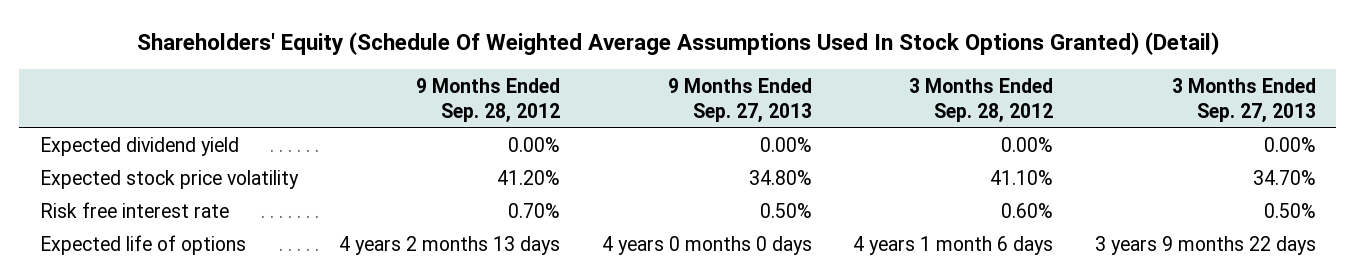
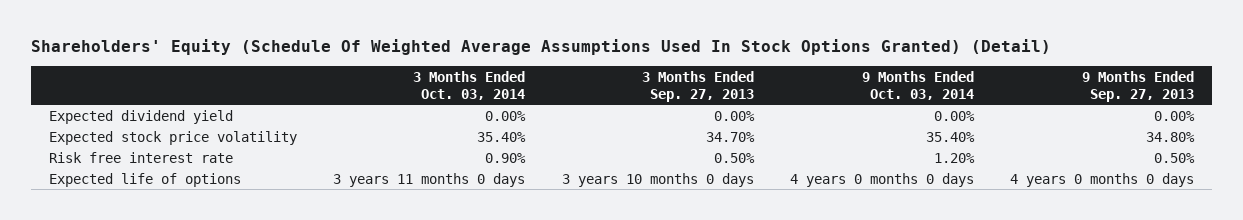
[416,77,561,123] 9 Months Ended Sep. 28, 2012 -> none
[909,77,1054,123] 3 Months Ended Sep. 28, 2012 -> none
none -> [413,70,526,100] 3 Months Ended Oct. 03, 2014
none -> [861,70,974,100] 9 Months Ended Oct. 03, 2014
[1094,235,1316,255] 3 years 9 months 22 days -> [561,172,754,187] 3 years 10 months 0 days

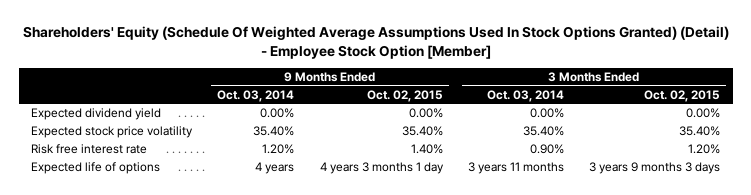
[30,39,1051,56] Shareholders' Equity (Schedule Of Weighted Average Assumptions Used In Stock Options Granted) (Detail) -> [22,26,729,59] Shareholders' Equity (Schedule Of Weighted Average Assumptions Used In Stock Options Granted) (Detail) - Employee Stock Option [Member]
[641,70,754,102] 3 Months Ended Sep. 27, 2013 -> none
[1082,70,1195,102] 9 Months Ended Sep. 27, 2013 -> none
none -> [366,89,443,102] Oct. 02, 2015
none -> [644,89,721,102] Oct. 02, 2015
[333,172,526,187] 3 years 11 months 0 days -> [467,162,564,175] 3 years 11 months
[789,172,974,187] 4 years 0 months 0 days -> [255,162,295,175] 4 years

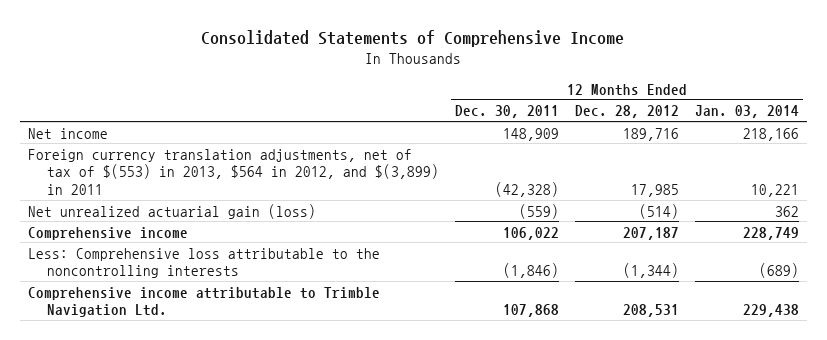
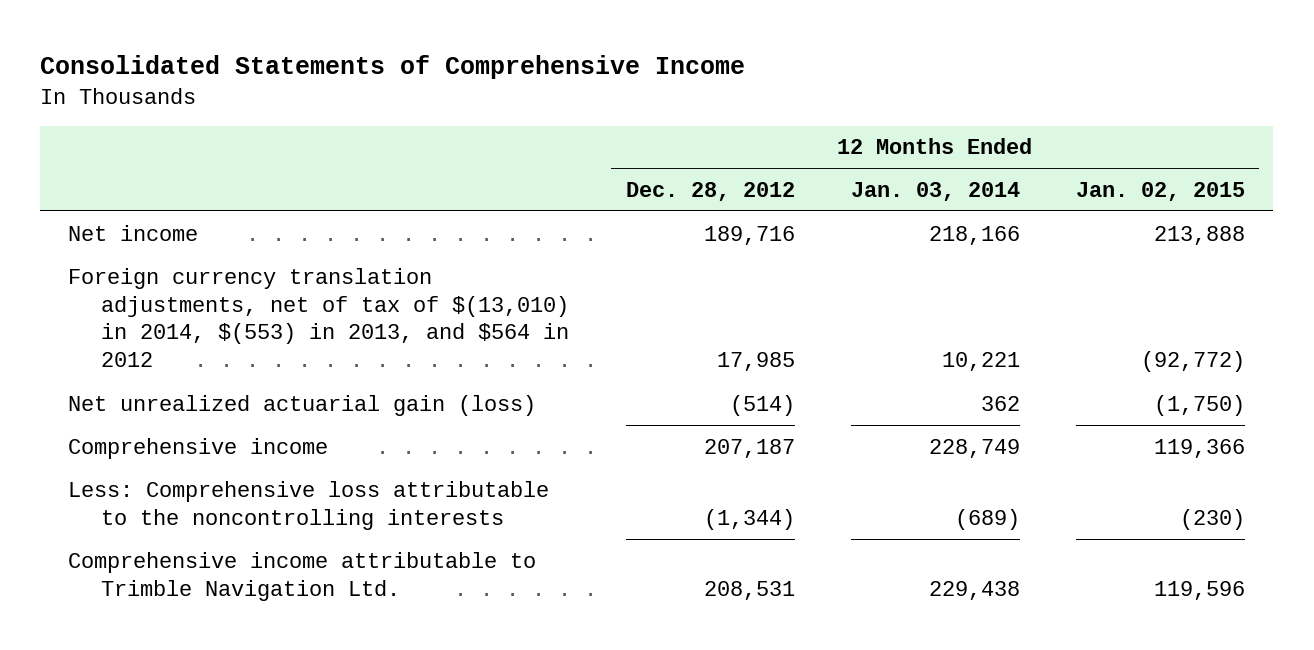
[455,105,560,119] Dec. 30, 2011 -> none
none -> [1076,181,1246,201] Jan. 02, 2015
[27,148,440,195] Foreign currency translation adjustments, net of tax of $(553) in 2013, $564 in 2012, and $(3,899) in 2011 -> [68,267,570,368] Foreign currency translation adjustments, net of tax of $(13,010) in 2014, $(553) in 2013, and $564 in 2012

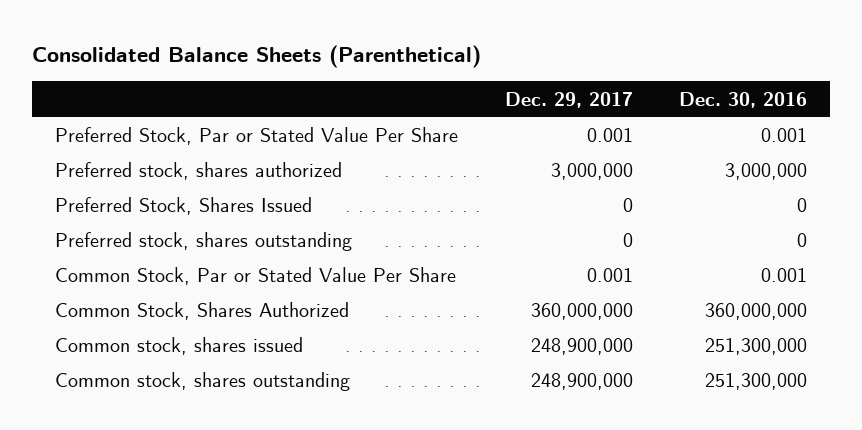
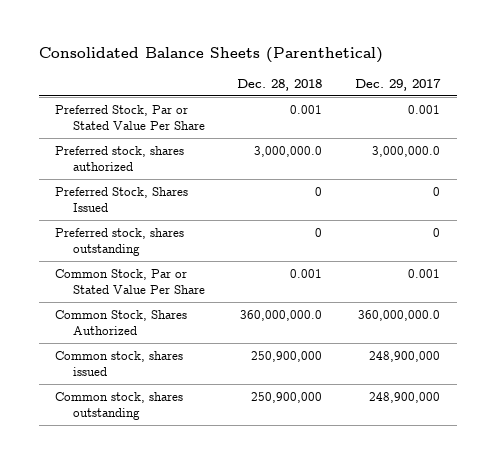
[678,91,807,108] Dec. 30, 2016 -> none
none -> [237,78,323,91] Dec. 28, 2018
[550,163,633,181] 3,000,000 -> [372,145,441,157] 3,000,000.0
[530,303,633,321] 360,000,000 -> [358,309,441,321] 360,000,000.0

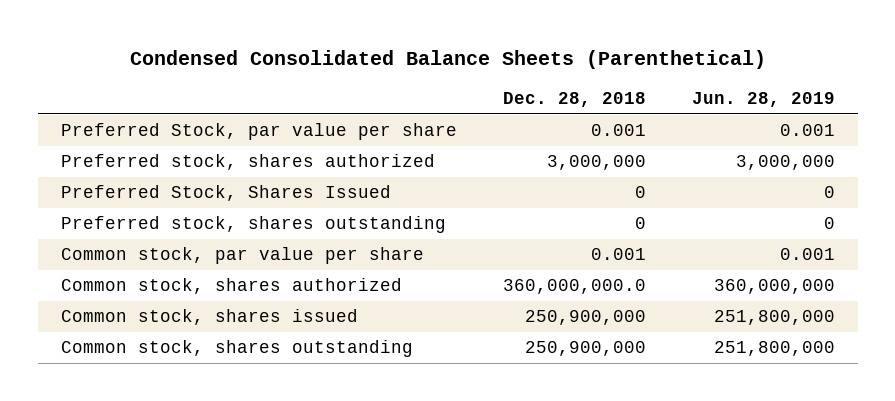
[38,47,383,64] Consolidated Balance Sheets (Parenthetical) -> [129,49,766,69] Condensed Consolidated Balance Sheets (Parenthetical)
[355,78,442,91] Dec. 29, 2017 -> none
none -> [691,91,835,107] Jun. 28, 2019
[55,104,205,130] Preferred Stock, Par or Stated Value Per Share -> [60,123,457,141] Preferred Stock, par value per share
[254,145,323,157] 3,000,000.0 -> [546,155,646,171] 3,000,000
[55,268,205,294] Common Stock, Par or Stated Value Per Share -> [60,247,424,265] Common stock, par value per share
[55,309,188,335] Common Stock, Shares Authorized -> [60,278,402,295] Common stock, shares authorized

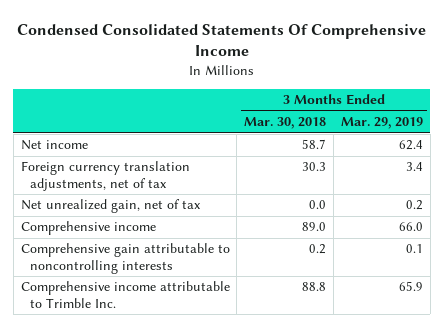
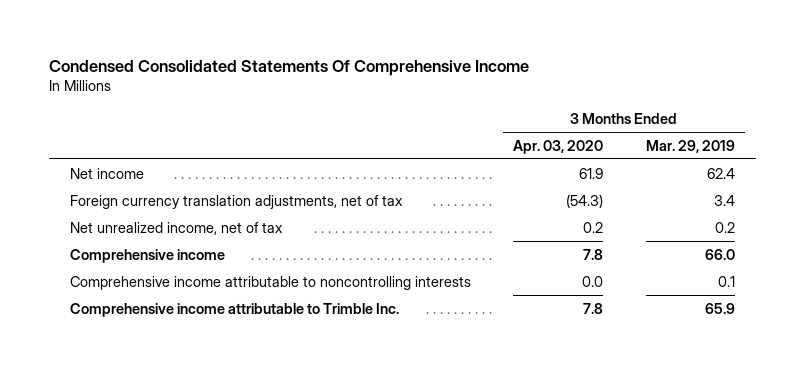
[244,117,327,130] Mar. 30, 2018 -> none
none -> [513,139,604,154] Apr. 03, 2020
[20,199,201,214] Net unrealized gain, net of tax -> [70,221,284,235] Net unrealized income, net of tax
[20,243,230,274] Comprehensive gain attributable to noncontrolling interests -> [70,275,472,290] Comprehensive income attributable to noncontrolling interests

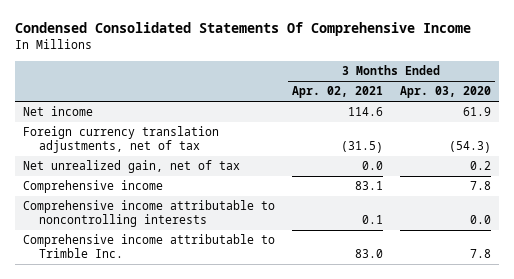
[645,139,735,153] Mar. 29, 2019 -> none
none -> [292,86,384,99] Apr. 02, 2021
[70,221,284,235] Net unrealized income, net of tax -> [23,160,241,174] Net unrealized gain, net of tax

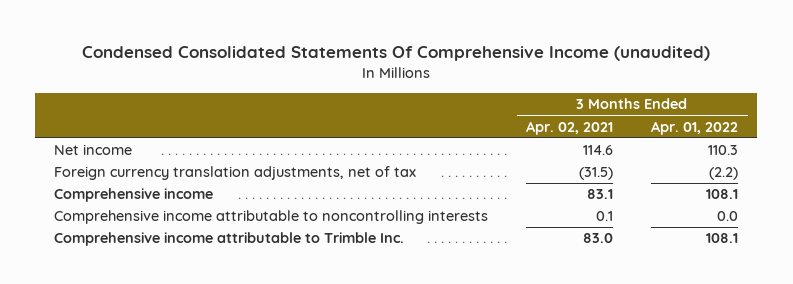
[15,22,472,37] Condensed Consolidated Statements Of Comprehensive Income -> [82,46,711,62] Condensed Consolidated Statements Of Comprehensive Income (unaudited)
[399,86,491,99] Apr. 03, 2020 -> none
none -> [651,120,739,135] Apr. 01, 2022
[23,160,241,174] Net unrealized gain, net of tax -> none

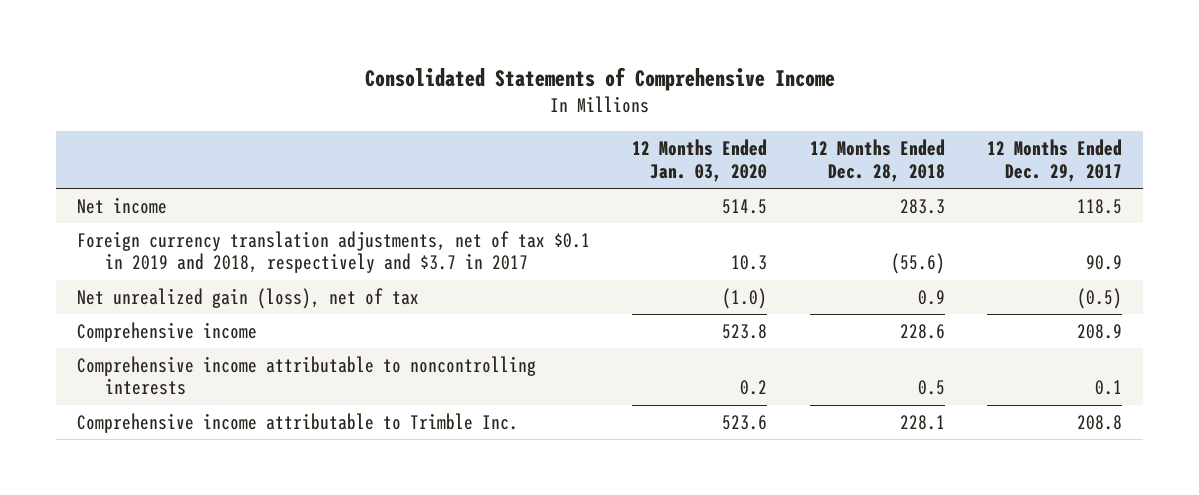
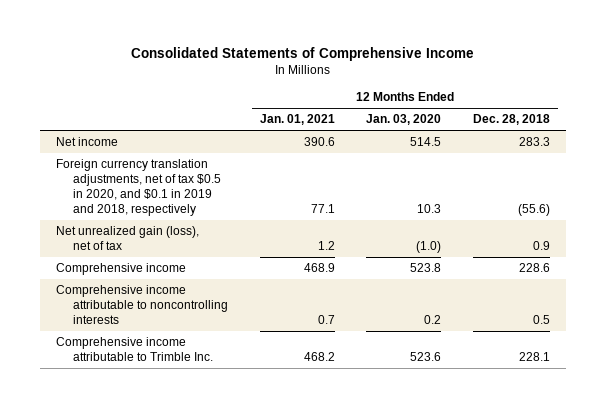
[987,139,1123,182] 12 Months Ended Dec. 29, 2017 -> none
none -> [259,114,335,126] Jan. 01, 2021
[76,230,590,274] Foreign currency translation adjustments, net of tax $0.1 in 2019 and 2018, respectively and $3.7 in 2017 -> [55,159,222,216] Foreign currency translation adjustments, net of tax $0.5 in 2020, and $0.1 in 2019 and 2018, respectively

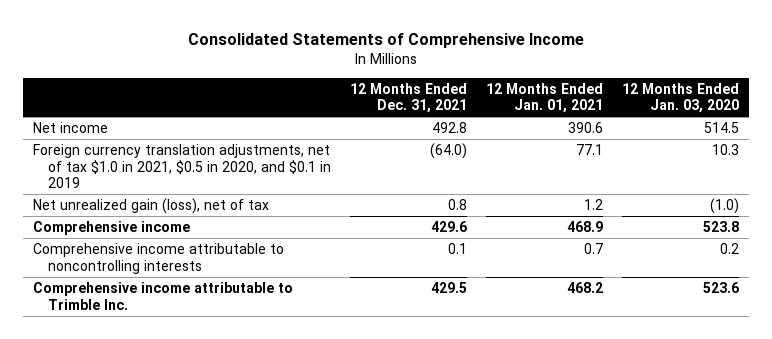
[472,114,550,126] Dec. 28, 2018 -> none
none -> [350,82,468,114] 12 Months Ended Dec. 31, 2021
[55,159,222,216] Foreign currency translation adjustments, net of tax $0.5 in 2020, and $0.1 in 2019 and 2018, respectively -> [32,143,331,189] Foreign currency translation adjustments, net of tax $1.0 in 2021, $0.5 in 2020, and $0.1 in 2019

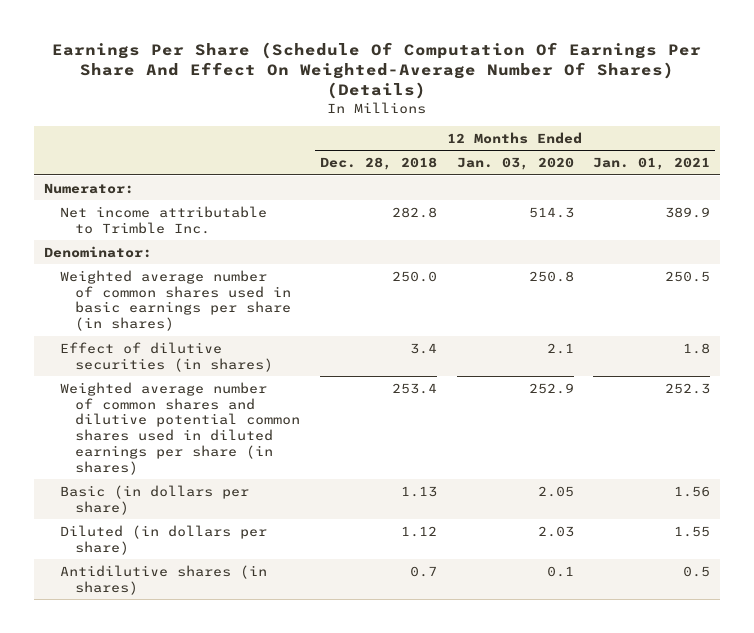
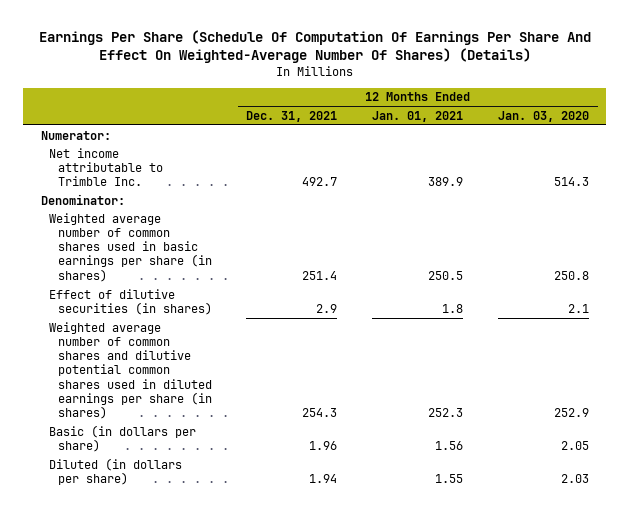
[320,157,438,171] Dec. 28, 2018 -> none
none -> [246,110,338,122] Dec. 31, 2021
[59,564,267,595] Antidilutive shares (in shares) -> none

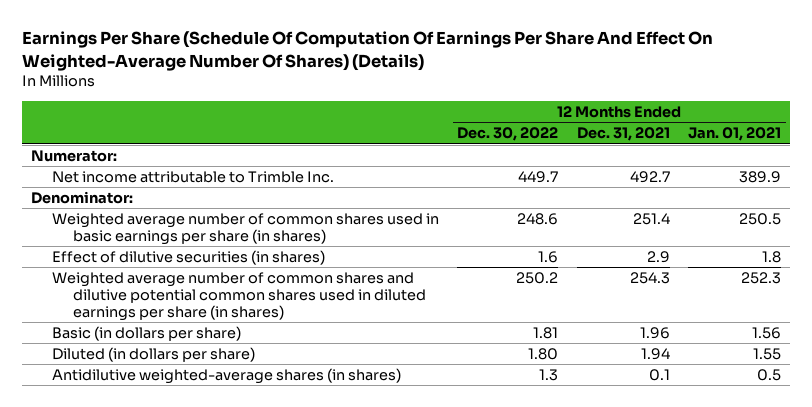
[498,110,590,122] Jan. 03, 2020 -> none
none -> [457,127,559,142] Dec. 30, 2022
none -> [51,368,401,385] Antidilutive weighted-average shares (in shares)

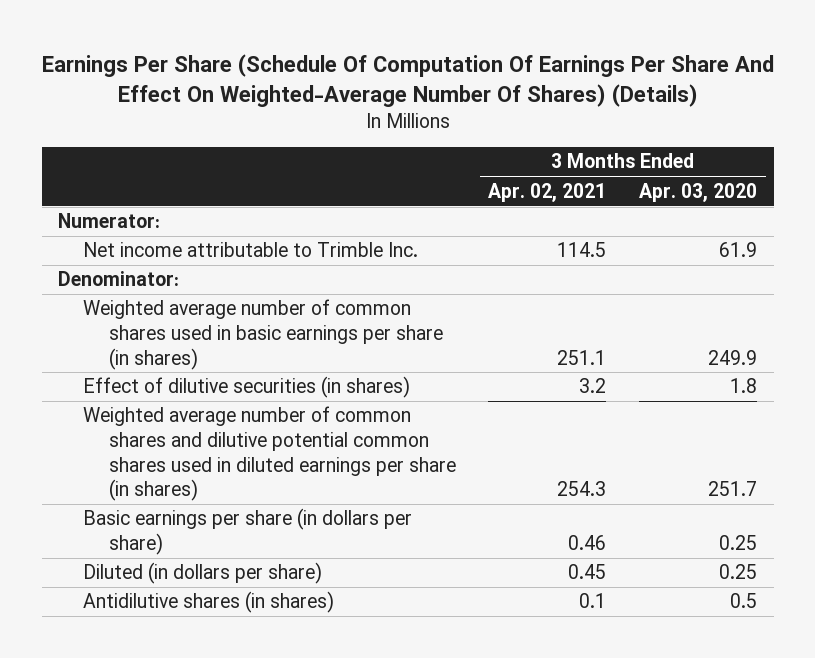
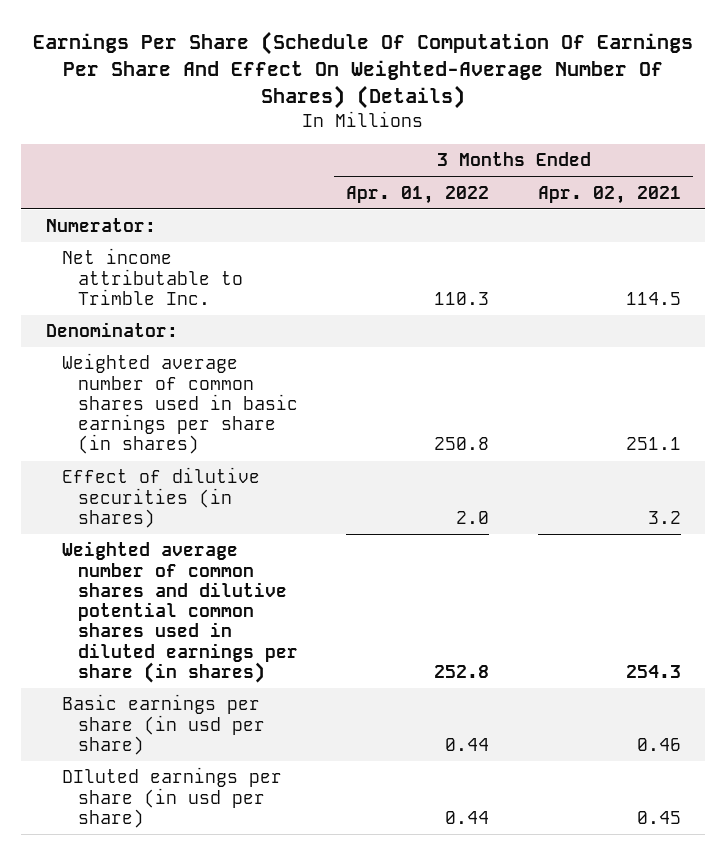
[639,182,758,202] Apr. 03, 2020 -> none
none -> [346,185,490,204] Apr. 01, 2022
[83,591,335,614] Antidilutive shares (in shares) -> none
[83,508,413,556] Basic earnings per share (in dollars per share) -> [61,694,265,755] Basic earnings per share (in usd per share)
[83,562,323,585] Diluted (in dollars per share) -> [61,767,282,828] DIluted earnings per share (in usd per share)

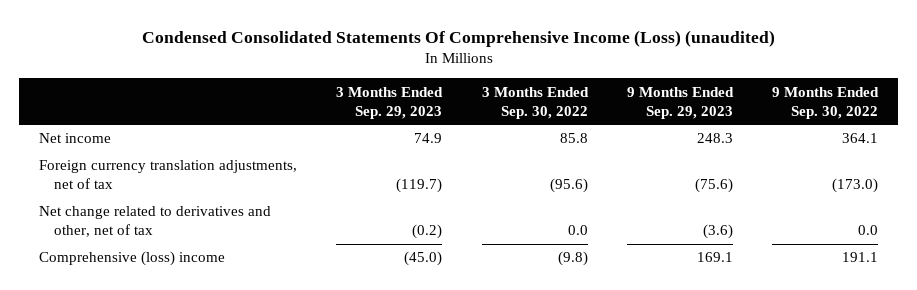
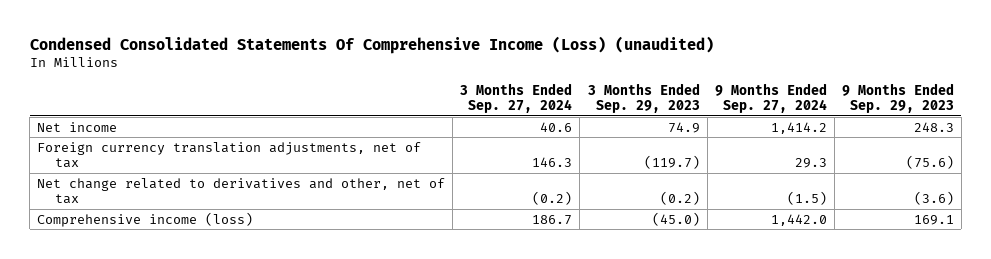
[481,86,589,119] 3 Months Ended Sep. 30, 2022 -> none
[772,86,880,119] 9 Months Ended Sep. 30, 2022 -> none
none -> [460,82,573,114] 3 Months Ended Sep. 27, 2024
none -> [714,82,827,114] 9 Months Ended Sep. 27, 2024
[39,251,226,267] Comprehensive (loss) income -> [37,211,254,227] Comprehensive income (loss)

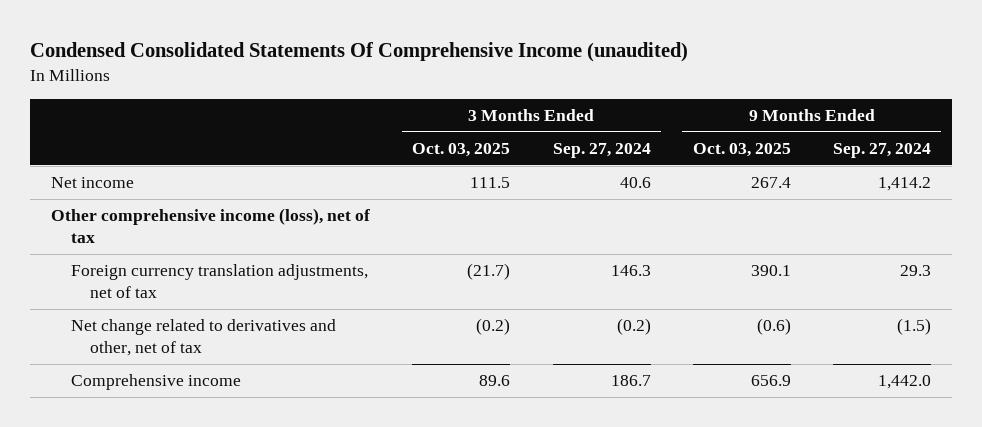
[29,35,714,54] Condensed Consolidated Statements Of Comprehensive Income (Loss) (unaudited) -> [30,42,689,63] Condensed Consolidated Statements Of Comprehensive Income (unaudited)
[587,82,700,114] 3 Months Ended Sep. 29, 2023 -> none
[841,82,954,114] 9 Months Ended Sep. 29, 2023 -> none
none -> [412,143,511,158] Oct. 03, 2025
none -> [692,143,791,158] Oct. 03, 2025
none -> [51,208,371,243] Other comprehensive income (loss), net of tax
[37,211,254,227] Comprehensive income (loss) -> [70,374,241,391] Comprehensive income

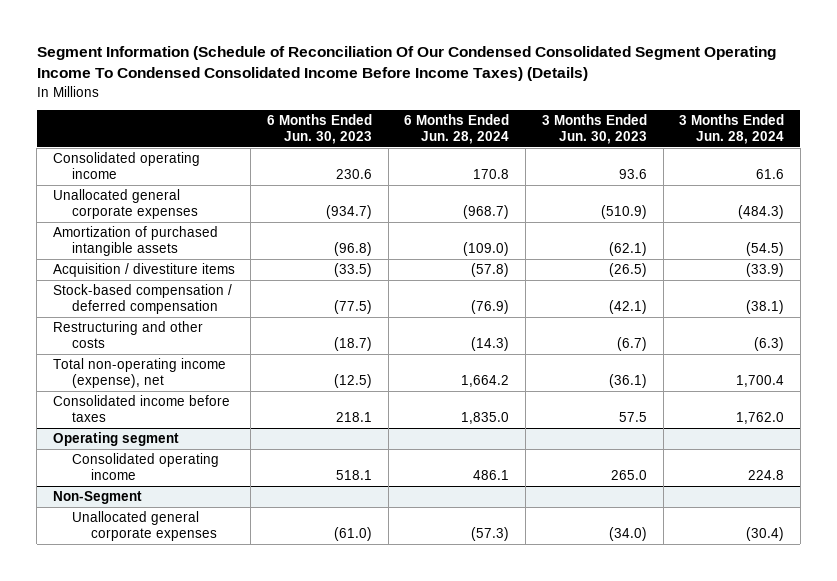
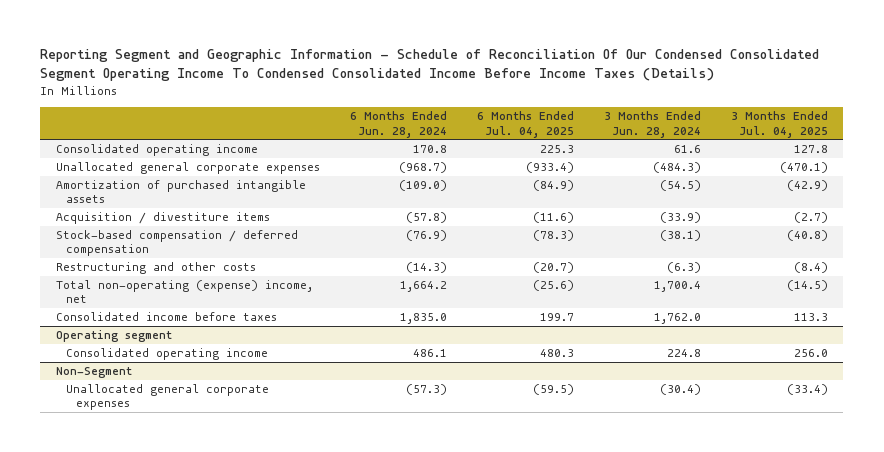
[36,46,776,82] Segment Information (Schedule of Reconciliation Of Our Condensed Consolidated Segment Operating Income To Condensed Consolidated Income Before Income Taxes) (Details) -> [40,49,820,82] Reporting Segment and Geographic Information - Schedule of Reconciliation Of Our Condensed Consolidated Segment Operating Income To Condensed Consolidated Income Before Income Taxes (Details)
[267,114,373,145] 6 Months Ended Jun. 30, 2023 -> none
[541,114,647,145] 3 Months Ended Jun. 30, 2023 -> none
none -> [476,111,574,138] 6 Months Ended Jul. 04, 2025
none -> [731,111,829,138] 3 Months Ended Jul. 04, 2025
[52,358,226,389] Total non-operating income (expense), net -> [55,280,313,304] Total non-operating (expense) income, net

